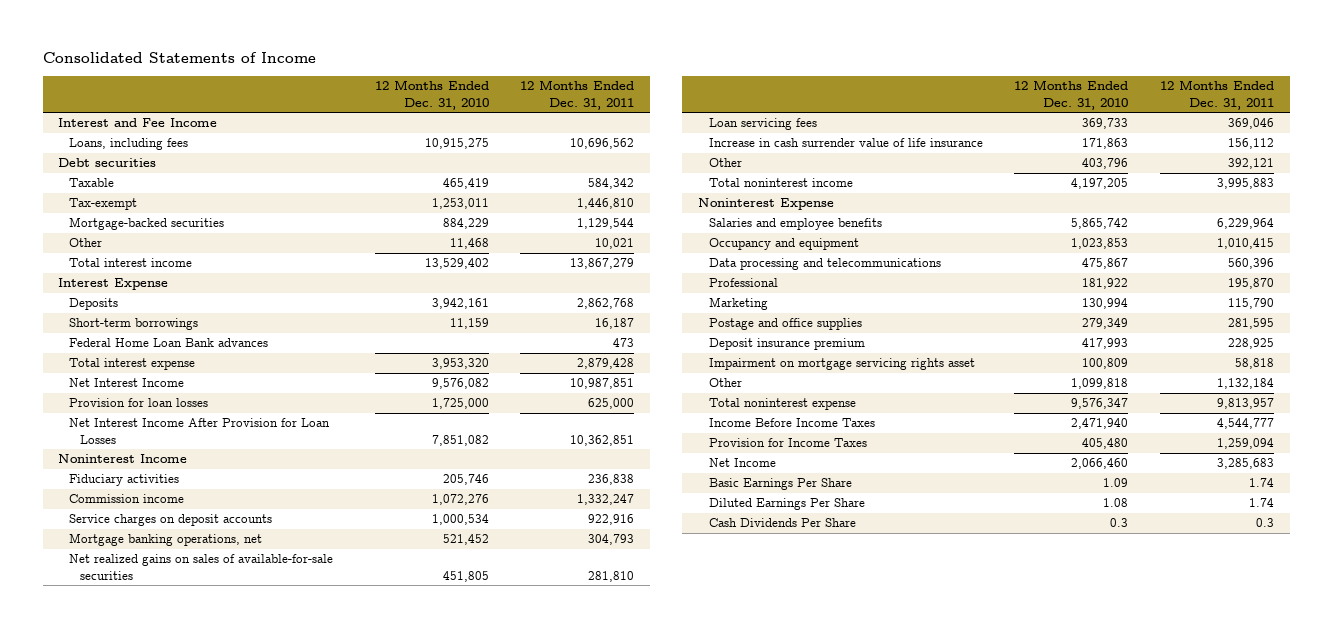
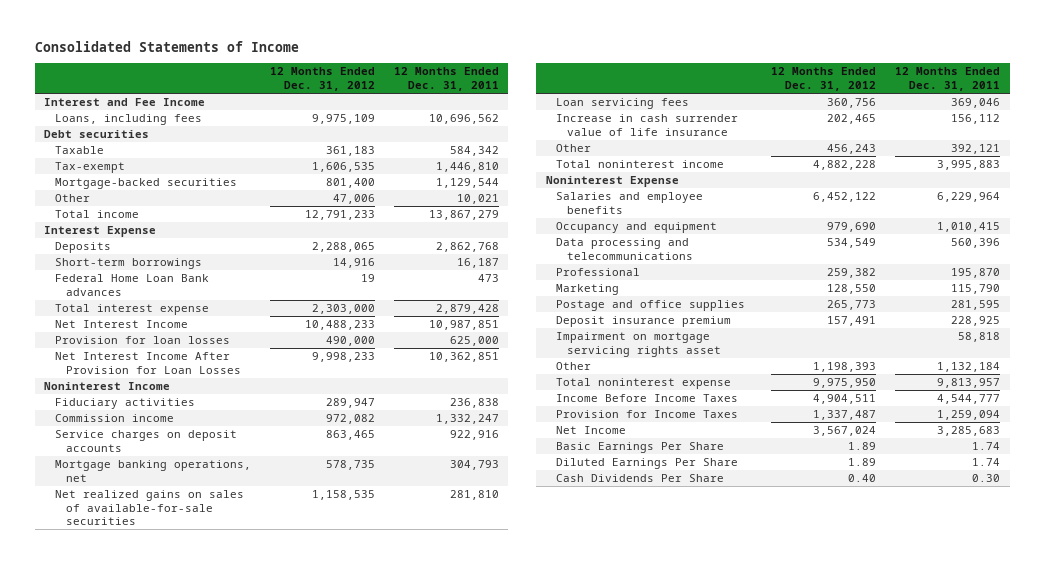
[374,80,489,110] 12 Months Ended Dec. 31, 2010 -> none
none -> [270,67,376,91] 12 Months Ended Dec. 31, 2012
[69,258,193,268] Total interest income -> [55,210,140,219] Total income
[1255,518,1274,528] 0.3 -> [972,474,1001,483] 0.30

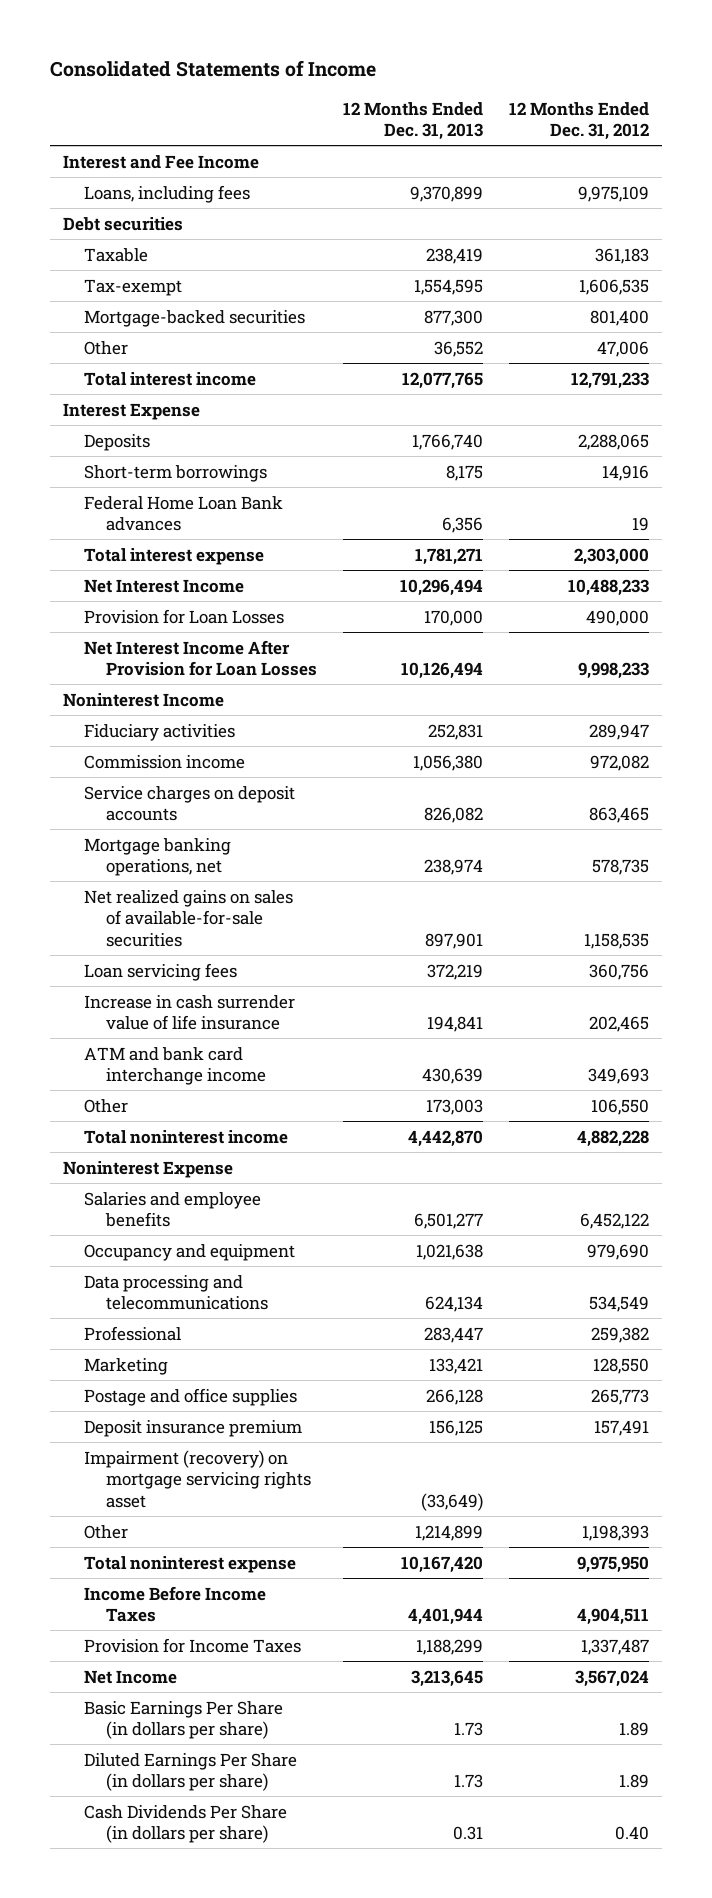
[393,67,499,91] 12 Months Ended Dec. 31, 2011 -> none
none -> [343,101,484,141] 12 Months Ended Dec. 31, 2013
[55,210,140,219] Total income -> [84,371,257,386] Total interest income
[55,336,231,345] Provision for loan losses -> [84,608,285,624] Provision for Loan Losses
none -> [84,1046,267,1086] ATM and bank card interchange income
[827,144,877,155] 456,243 -> [591,1098,650,1115] 106,550
[556,332,722,357] Impairment on mortgage servicing rights asset -> [84,1449,312,1508] Impairment (recovery) on mortgage servicing rights asset
[556,442,725,454] Basic Earnings Per Share -> [84,1700,284,1740] Basic Earnings Per Share (in dollars per share)
[556,458,739,470] Diluted Earnings Per Share -> [84,1752,298,1792] Diluted Earnings Per Share (in dollars per share)
[556,474,725,483] Cash Dividends Per Share -> [84,1804,288,1844] Cash Dividends Per Share (in dollars per share)

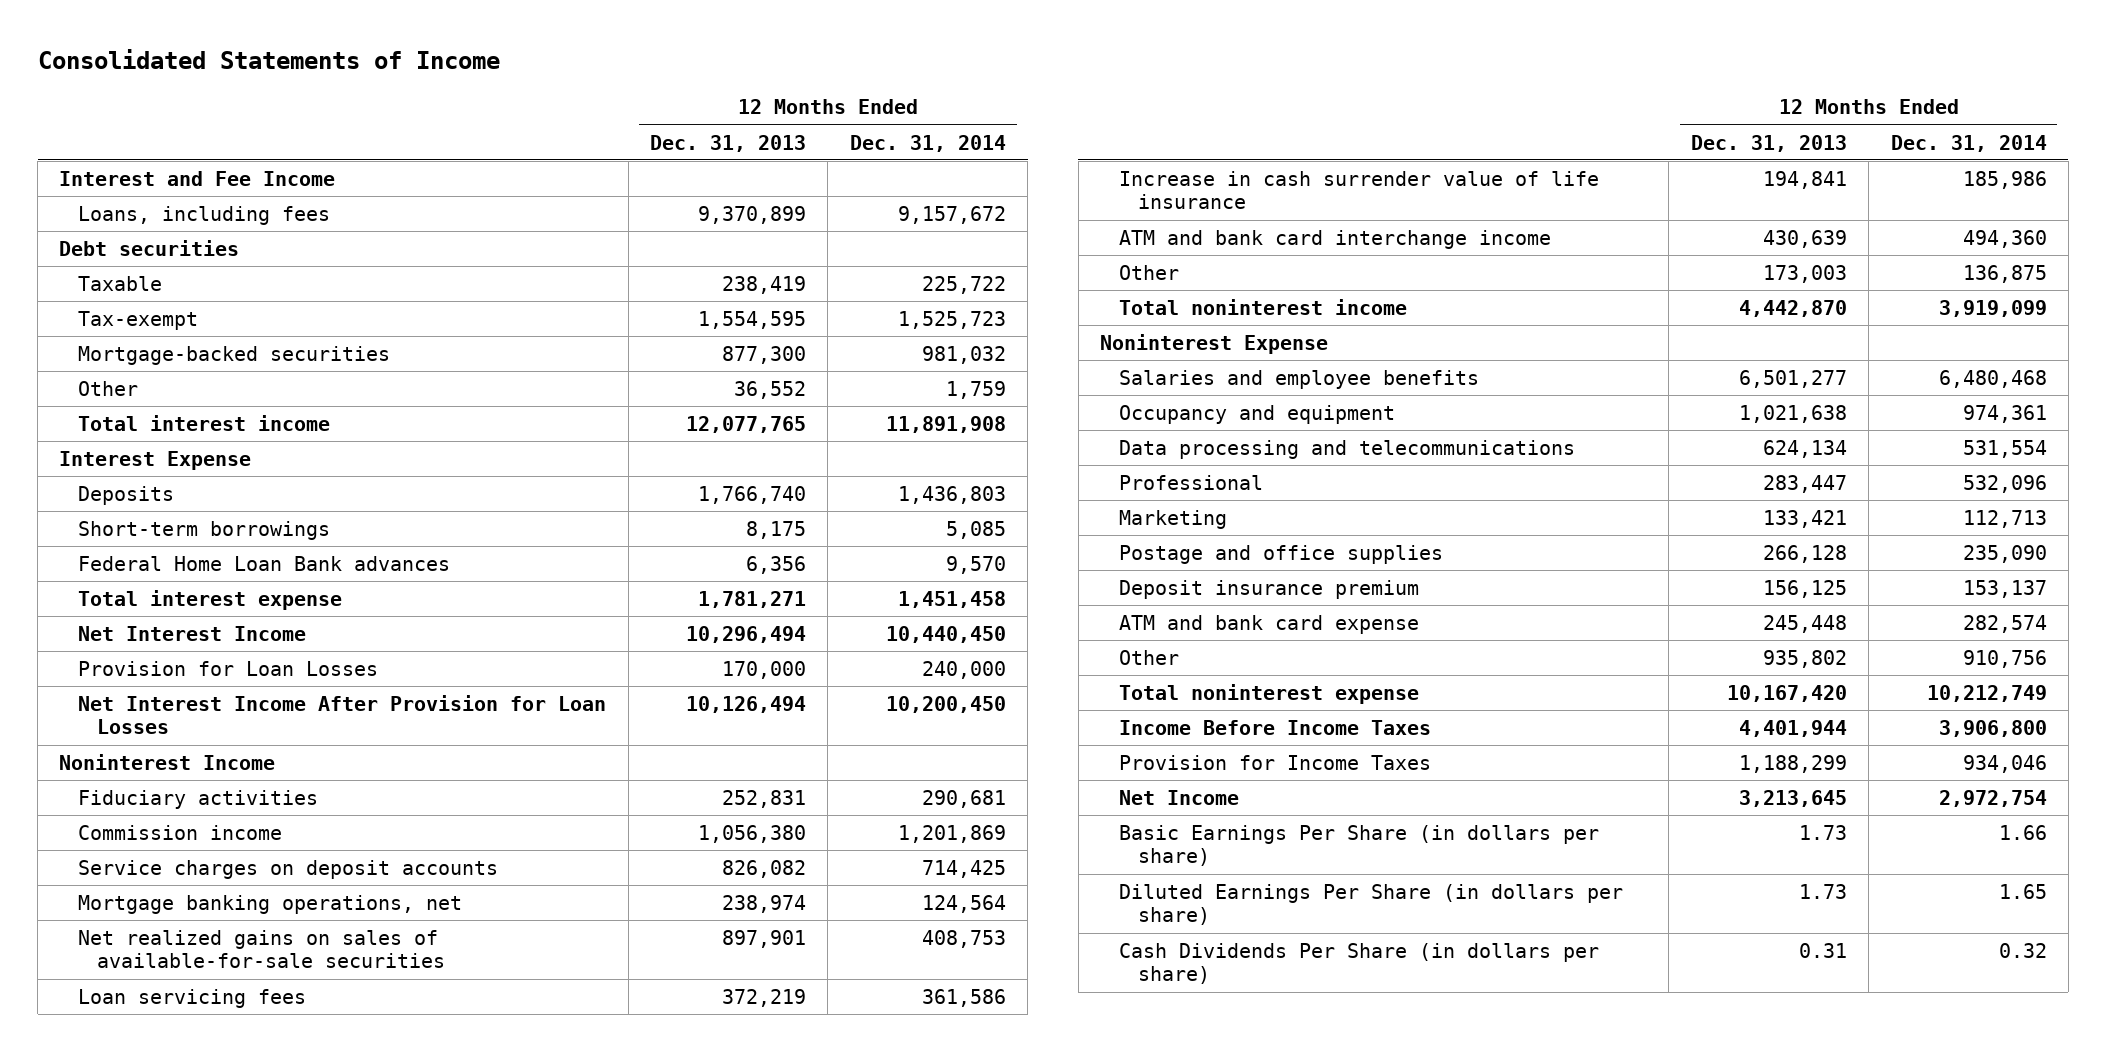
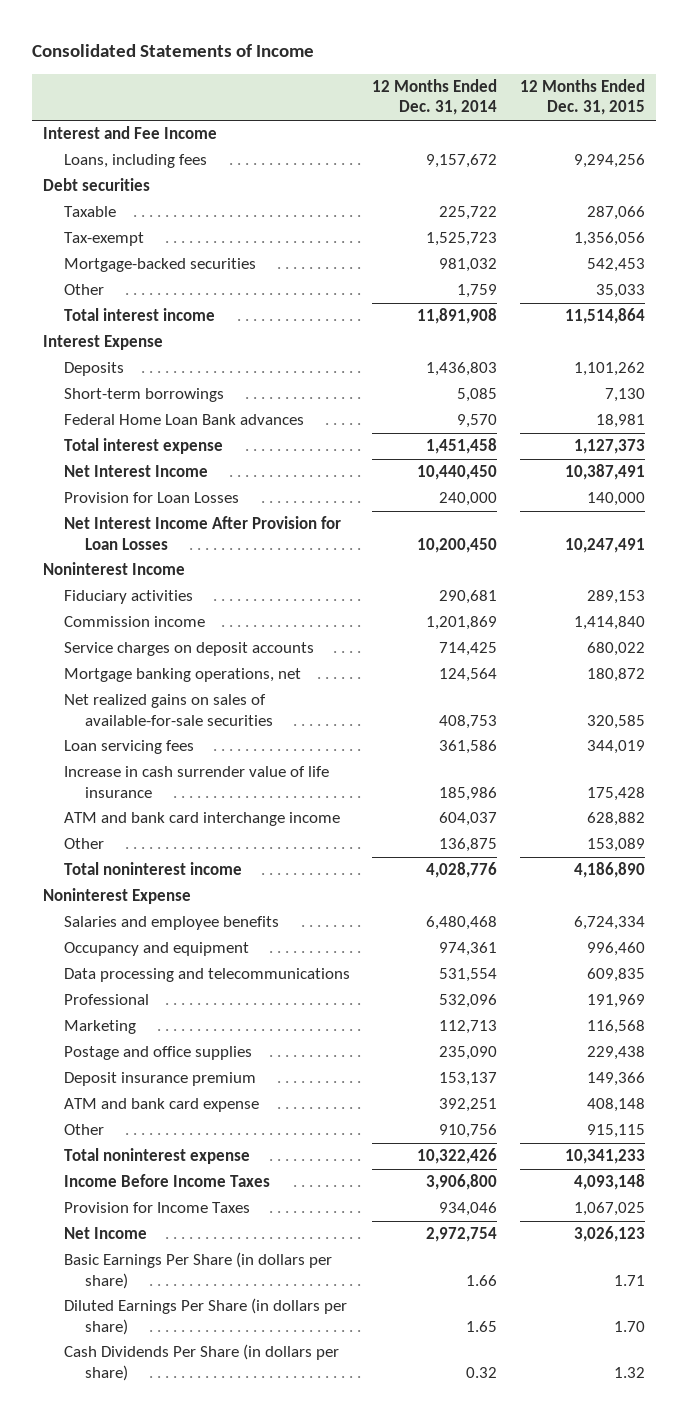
[650,134,807,152] Dec. 31, 2013 -> none
none -> [519,79,645,116] 12 Months Ended Dec. 31, 2015
[1962,230,2047,249] 494,360 -> [439,812,498,827] 604,037
[1938,300,2047,318] 3,919,099 -> [426,862,498,879] 4,028,776
[1962,615,2047,634] 282,574 -> [439,1098,498,1113] 392,251
[1926,685,2047,703] 10,212,749 -> [417,1148,498,1165] 10,322,426

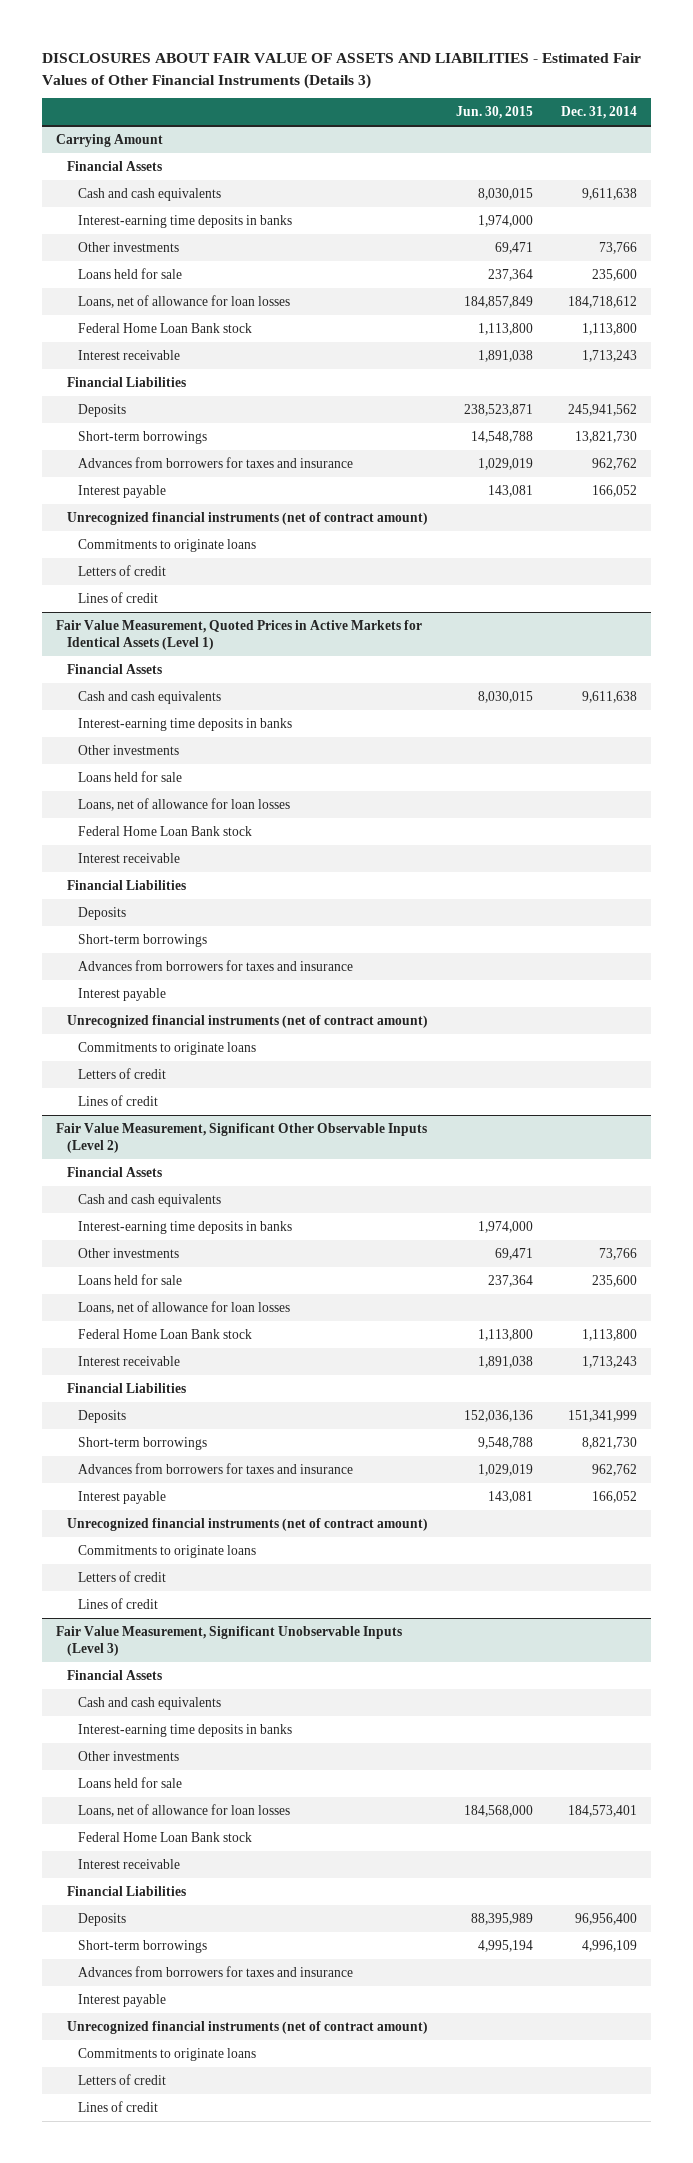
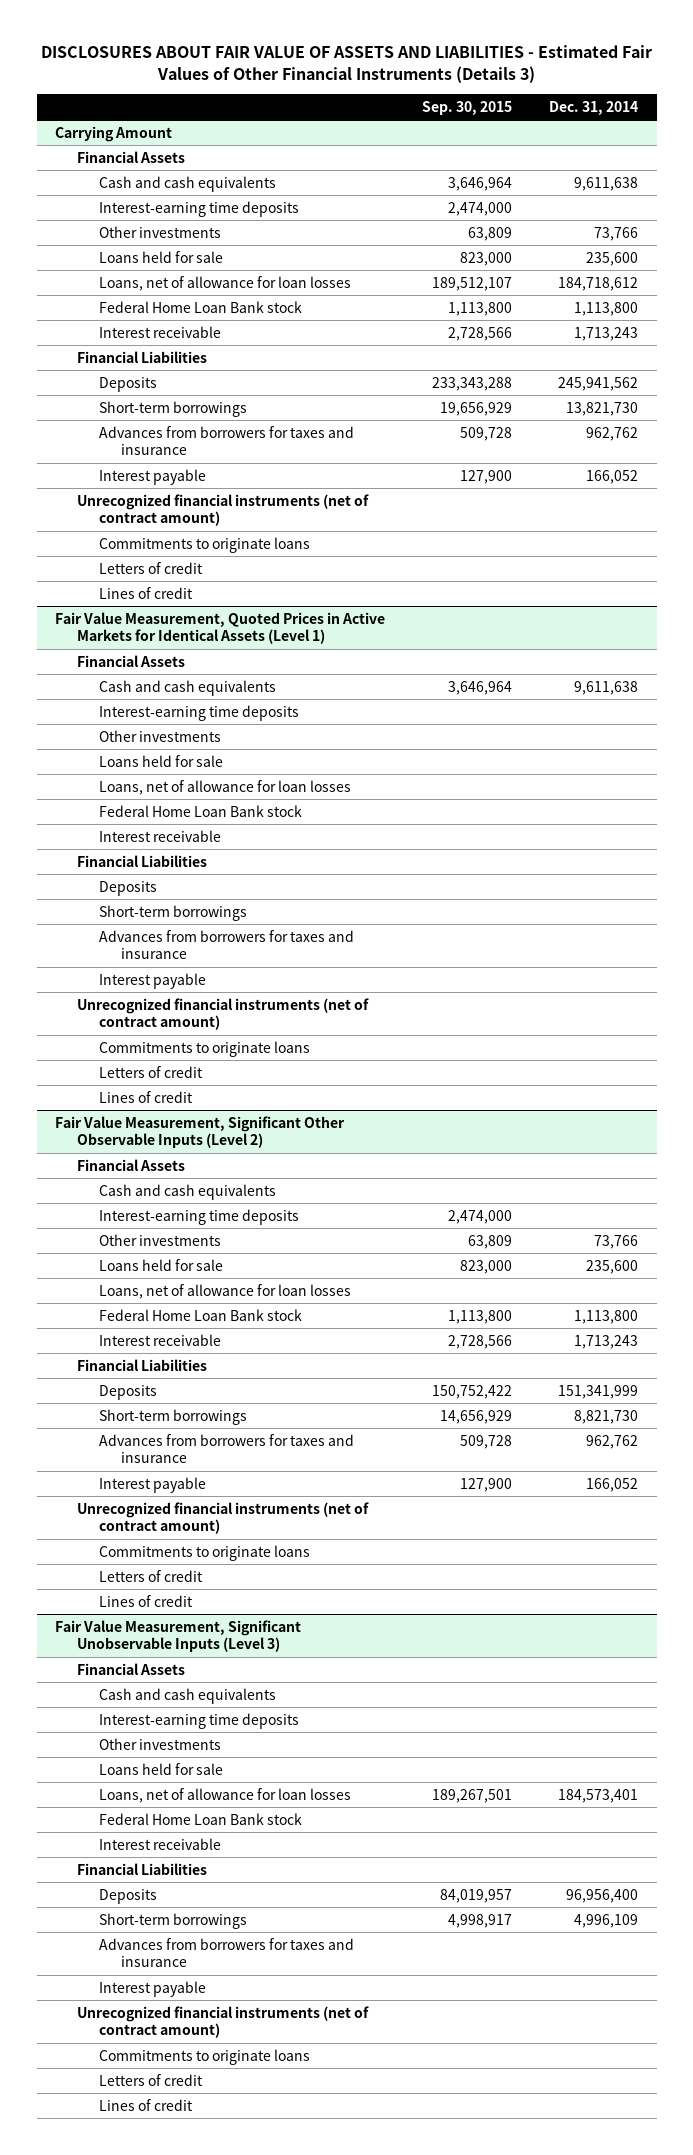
[455,106,533,120] Jun. 30, 2015 -> none
none -> [422,100,513,115] Sep. 30, 2015
[78,215,293,229] Interest-earning time deposits in banks -> [98,200,299,217] Interest-earning time deposits
[78,718,293,732] Interest-earning time deposits in banks -> [98,704,299,721] Interest-earning time deposits
[78,1221,293,1235] Interest-earning time deposits in banks -> [98,1208,299,1225] Interest-earning time deposits
[78,1724,293,1738] Interest-earning time deposits in banks -> [98,1712,299,1729] Interest-earning time deposits

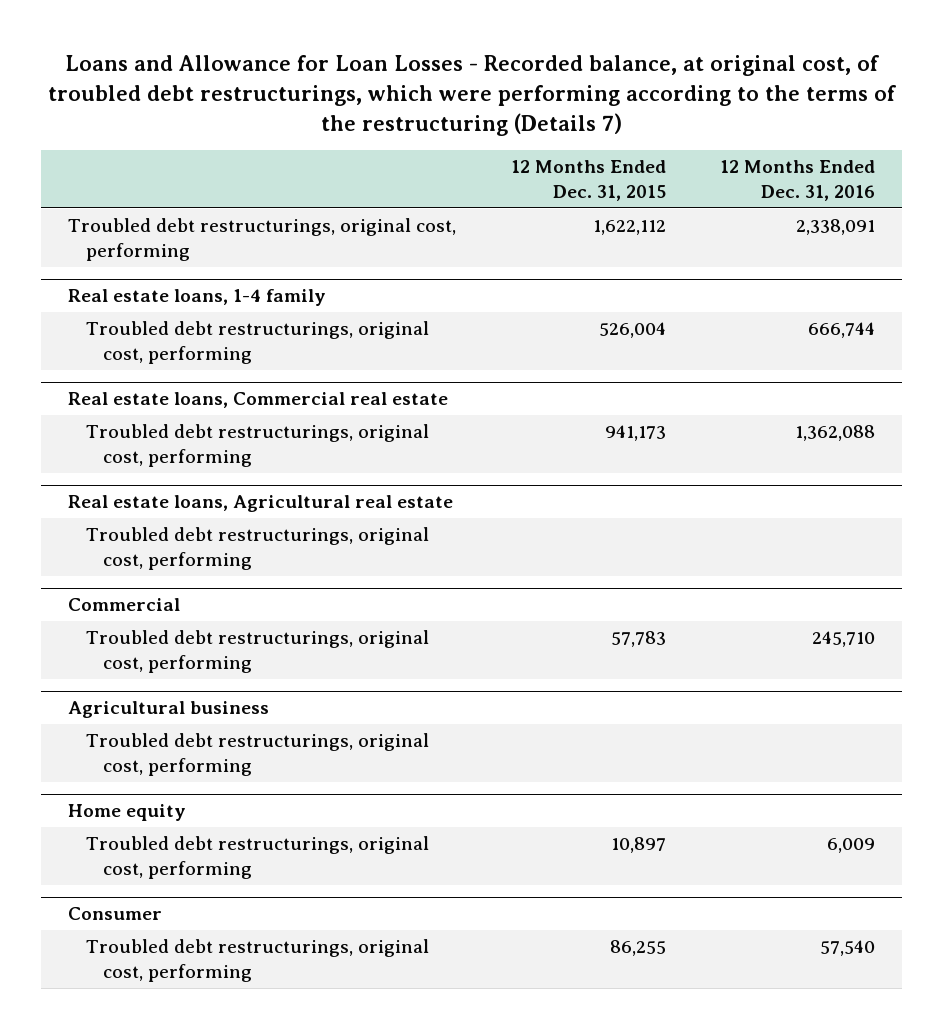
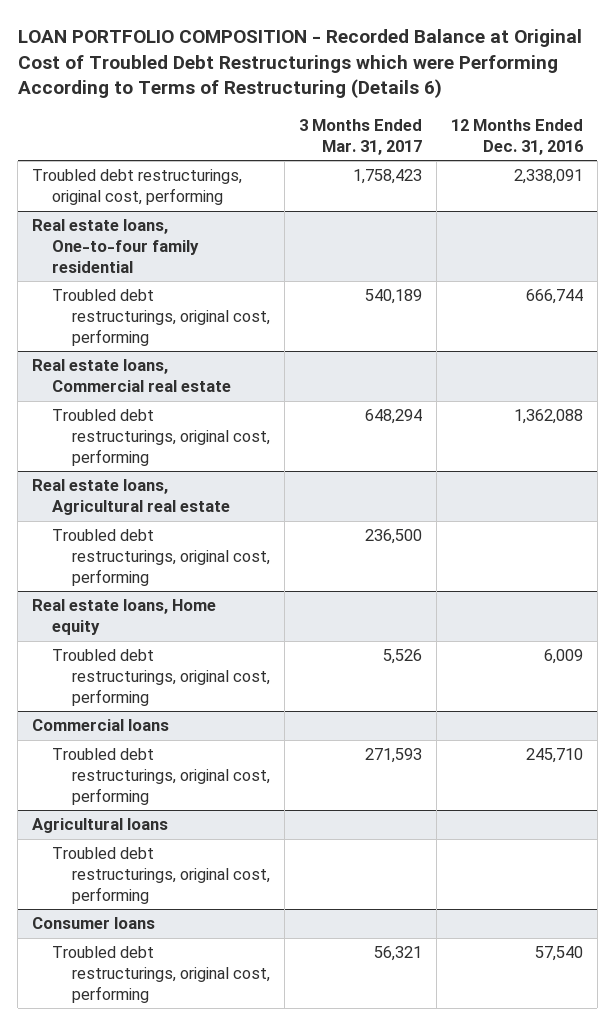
[47,55,896,136] Loans and Allowance for Loan Losses - Recorded balance, at original cost, of troubled debt restructurings, which were performing according to the terms of the restructuring (Details 7) -> [17,29,582,99] LOAN PORTFOLIO COMPOSITION - Recorded Balance at Original Cost of Troubled Debt Restructurings which were Performing According to Terms of Restructuring (Details 6)
[510,160,666,201] 12 Months Ended Dec. 31, 2015 -> none
none -> [299,118,423,155] 3 Months Ended Mar. 31, 2017
[68,289,327,307] Real estate loans, 1-4 family -> none
none -> [32,219,200,273] Real estate loans, One-to-four family residential
none -> [32,599,217,636] Real estate loans, Home equity
none -> [52,649,271,706] Troubled debt restructurings, original cost, performing
[68,598,181,612] Commercial -> [32,719,170,732] Commercial loans
[68,701,270,719] Agricultural business -> [32,818,169,834] Agricultural loans
[68,804,187,822] Home equity -> none
[85,836,429,879] Troubled debt restructurings, original cost, performing -> none
[68,907,163,921] Consumer -> [32,917,156,930] Consumer loans

